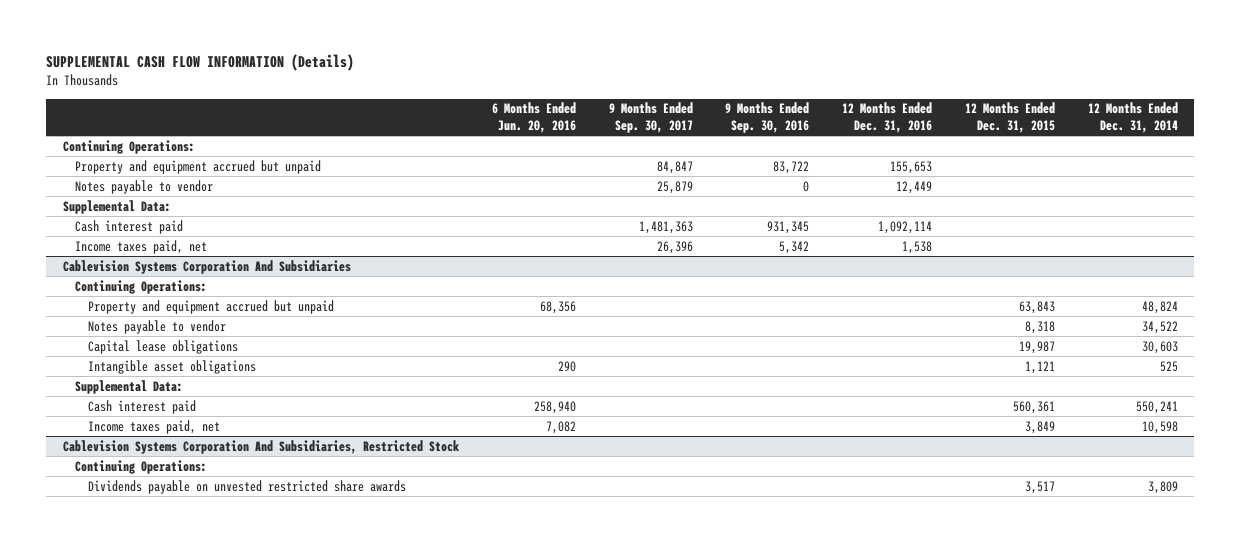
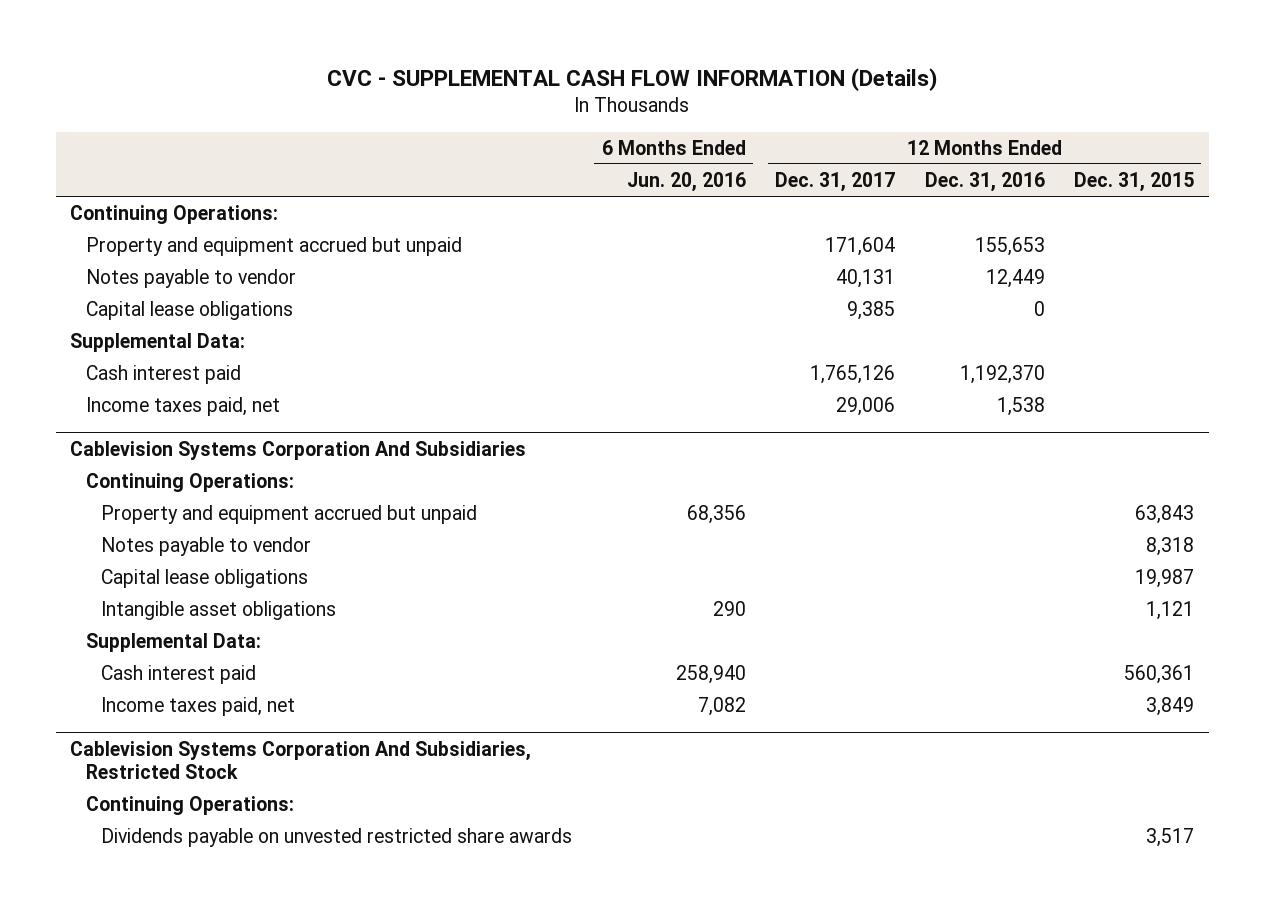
[46,54,355,72] SUPPLEMENTAL CASH FLOW INFORMATION (Details) -> [327,67,938,91] CVC - SUPPLEMENTAL CASH FLOW INFORMATION (Details)
[608,102,693,133] 9 Months Ended Sep. 30, 2017 -> none
[725,102,810,133] 9 Months Ended Sep. 30, 2016 -> none
[1087,102,1178,133] 12 Months Ended Dec. 31, 2014 -> none
none -> [775,172,896,193] Dec. 31, 2017
none -> [85,301,293,321] Capital lease obligations
[878,220,933,234] 1,092,114 -> [959,365,1045,385] 1,192,370

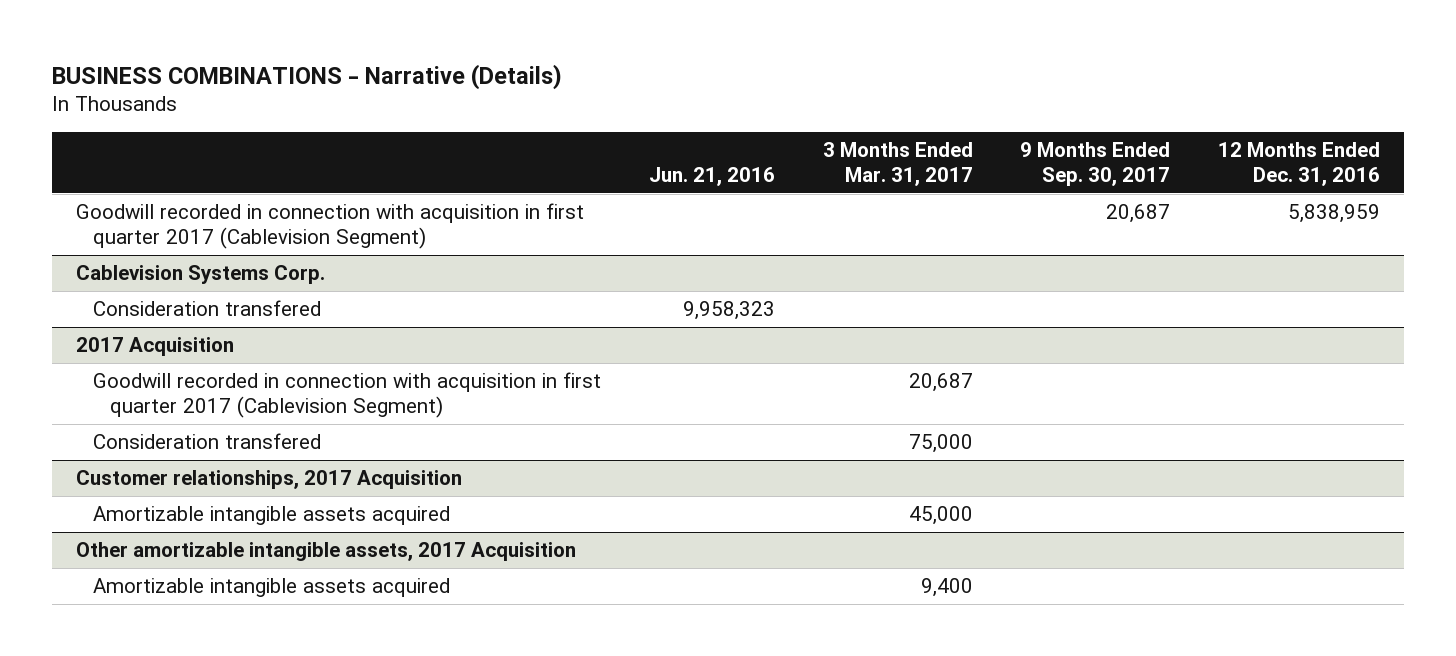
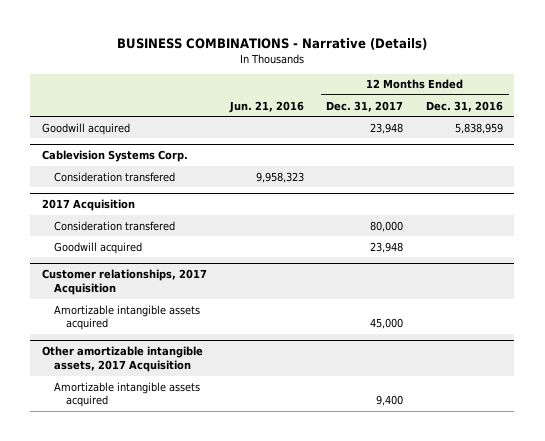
[822,142,973,186] 3 Months Ended Mar. 31, 2017 -> none
[1020,142,1171,186] 9 Months Ended Sep. 30, 2017 -> none
none -> [326,100,404,112] Dec. 31, 2017
[76,203,585,250] Goodwill recorded in connection with acquisition in first quarter 2017 (Cablevision Segment) -> [41,122,130,135] Goodwill acquired
[93,372,602,419] Goodwill recorded in connection with acquisition in first quarter 2017 (Cablevision Segment) -> none
none -> [54,241,143,254] Goodwill acquired

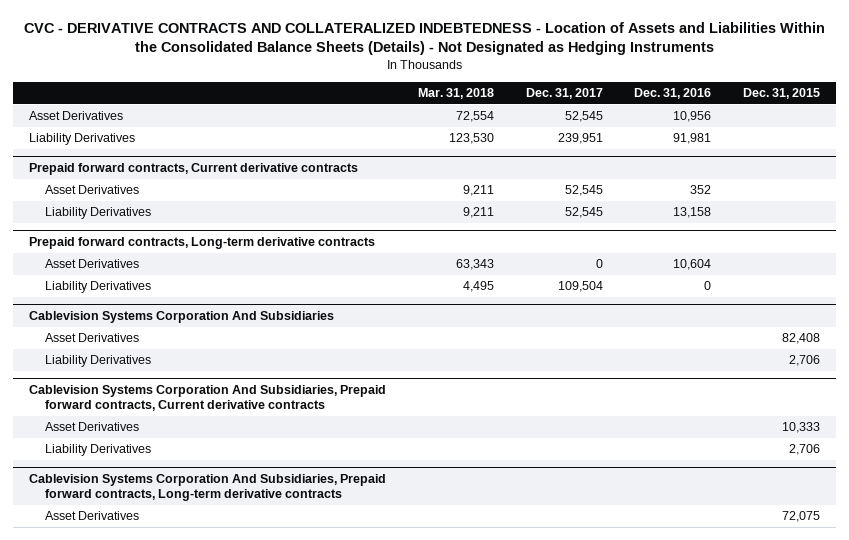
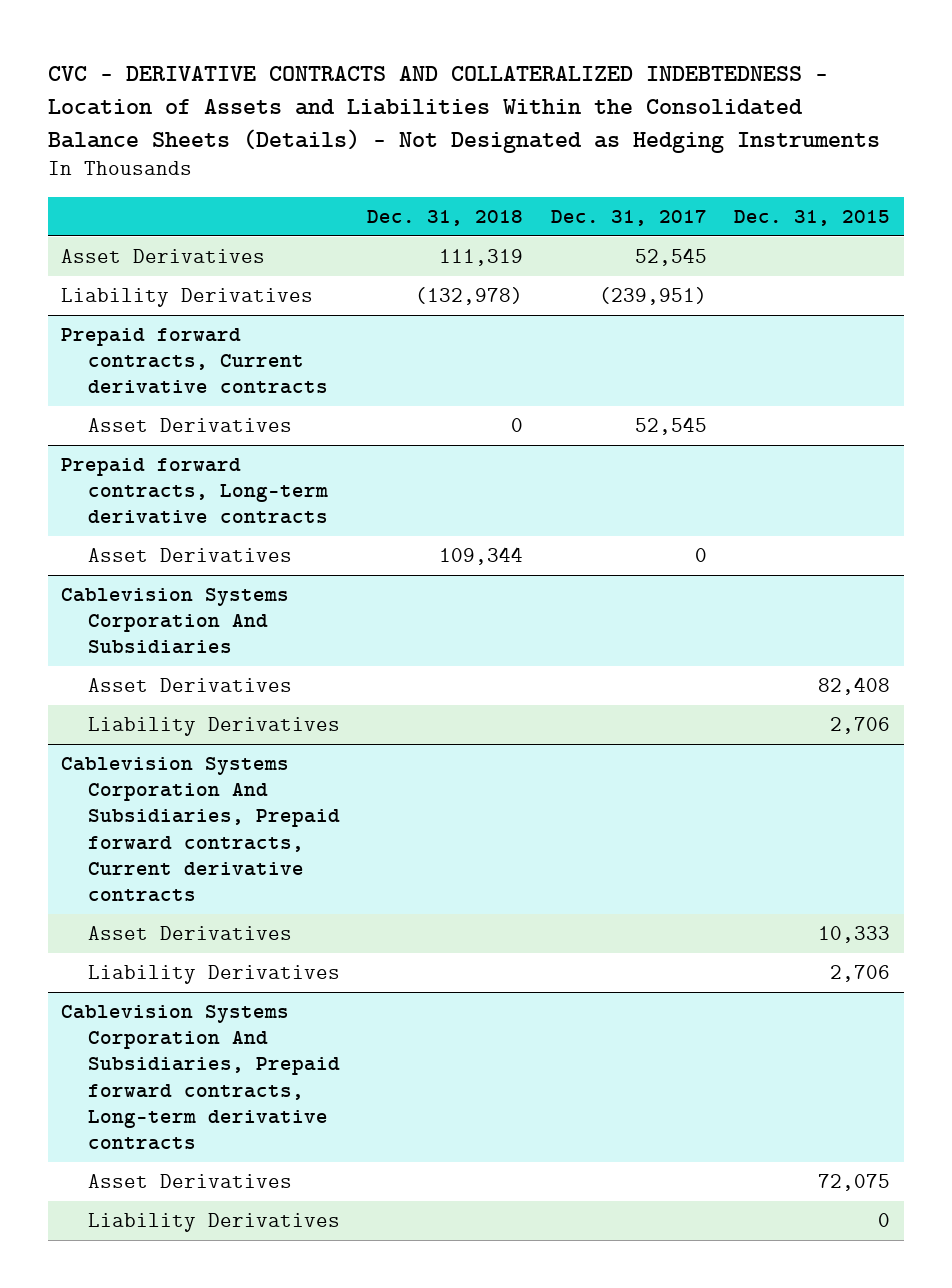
[417,87,494,99] Mar. 31, 2018 -> none
[634,87,712,99] Dec. 31, 2016 -> none
none -> [367,209,524,226] Dec. 31, 2018
[557,133,603,145] 239,951 -> [598,286,707,305] (239,951)
[44,207,151,220] Liability Derivatives -> none
[44,281,151,294] Liability Derivatives -> none
none -> [87,1212,340,1232] Liability Derivatives

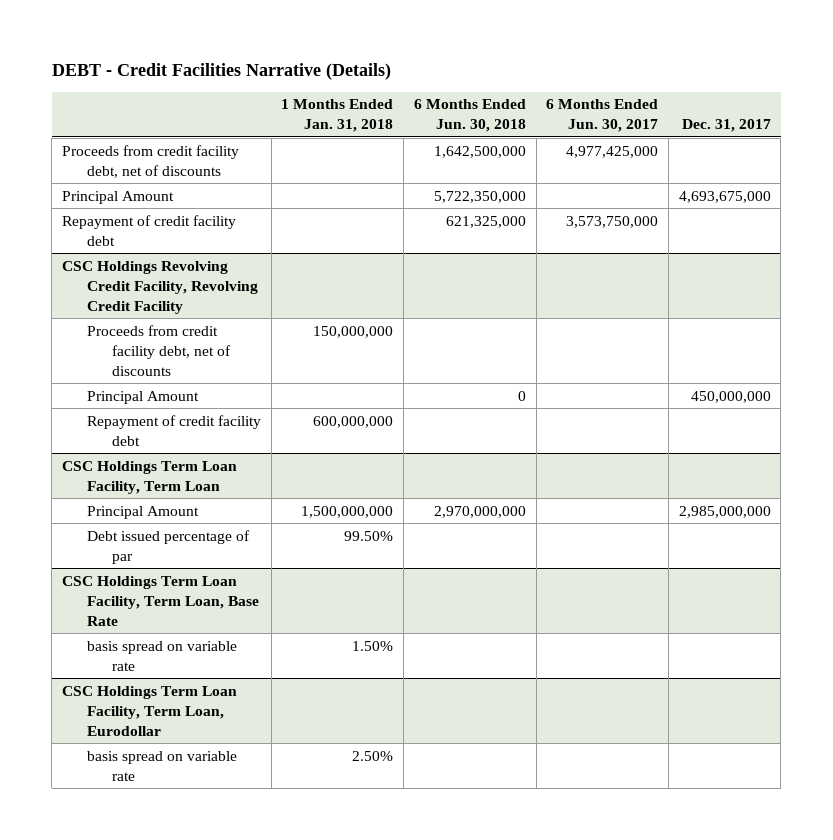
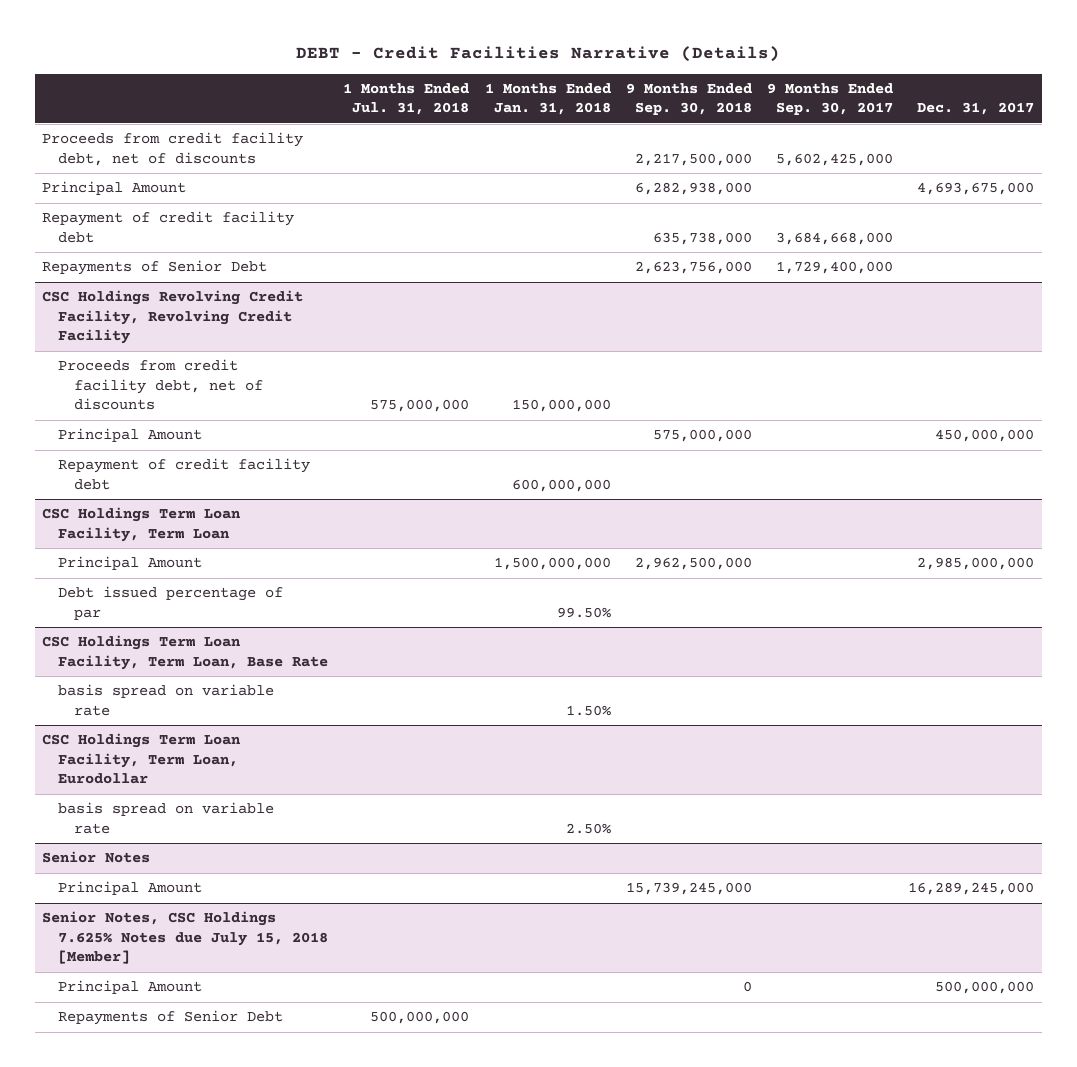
[413,99,526,133] 6 Months Ended Jun. 30, 2018 -> none
[546,99,659,133] 6 Months Ended Jun. 30, 2017 -> none
none -> [343,82,470,116] 1 Months Ended Jul. 31, 2018
none -> [625,82,752,116] 9 Months Ended Sep. 30, 2018
none -> [767,82,894,116] 9 Months Ended Sep. 30, 2017
none -> [42,260,268,276] Repayments of Senior Debt
none -> [42,851,151,864] Senior Notes
none -> [58,881,203,896] Principal Amount
none -> [42,911,329,965] Senior Notes, CSC Holdings 7.625% Notes due July 15, 2018 [Member]
none -> [58,980,203,995] Principal Amount
none -> [58,1010,284,1026] Repayments of Senior Debt

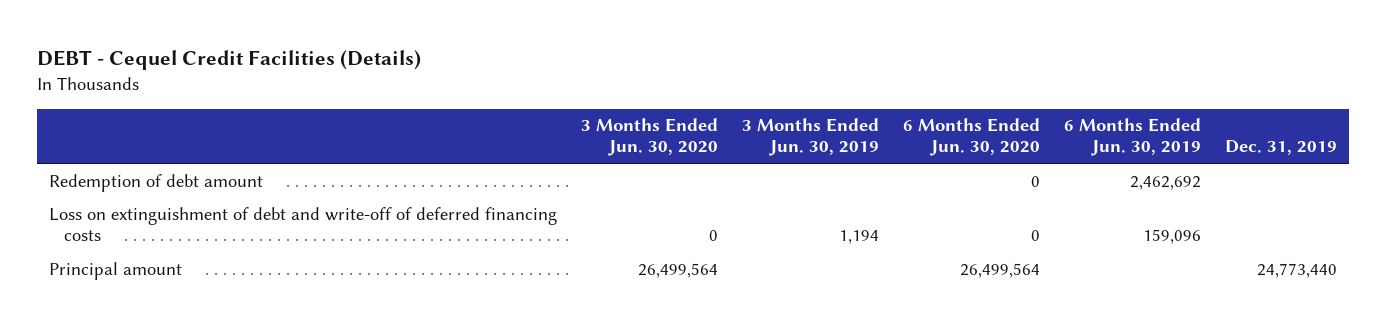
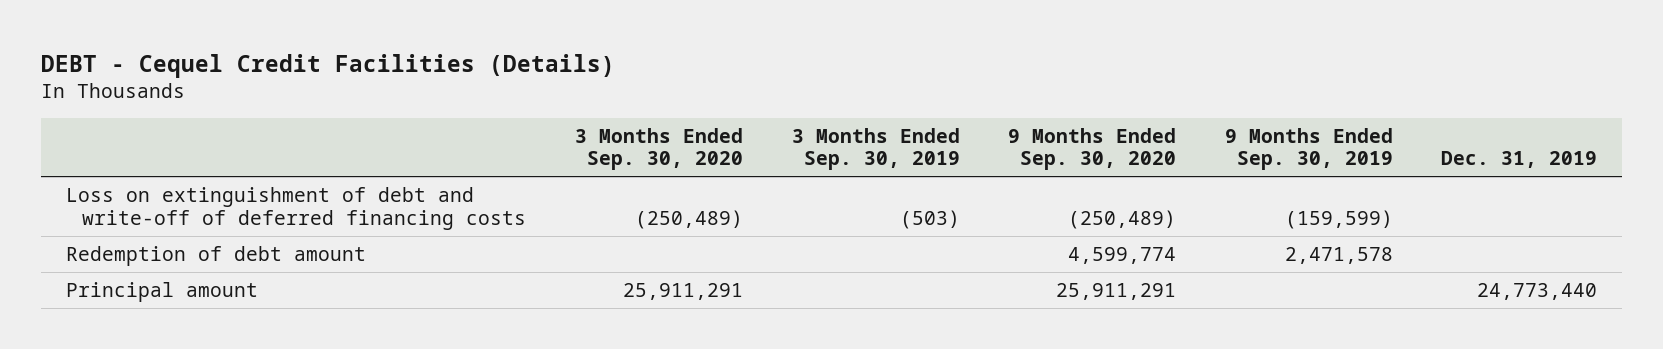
[581,118,719,157] 3 Months Ended Jun. 30, 2020 -> none
[742,118,880,157] 3 Months Ended Jun. 30, 2019 -> none
[903,118,1041,157] 6 Months Ended Jun. 30, 2020 -> none
[1064,118,1202,157] 6 Months Ended Jun. 30, 2019 -> none
none -> [574,127,743,171] 3 Months Ended Sep. 30, 2020
none -> [791,127,960,171] 3 Months Ended Sep. 30, 2019
none -> [1008,127,1177,171] 9 Months Ended Sep. 30, 2020
none -> [1224,127,1393,171] 9 Months Ended Sep. 30, 2019
[49,173,264,192] Redemption of debt amount -> [65,246,366,267] Redemption of debt amount

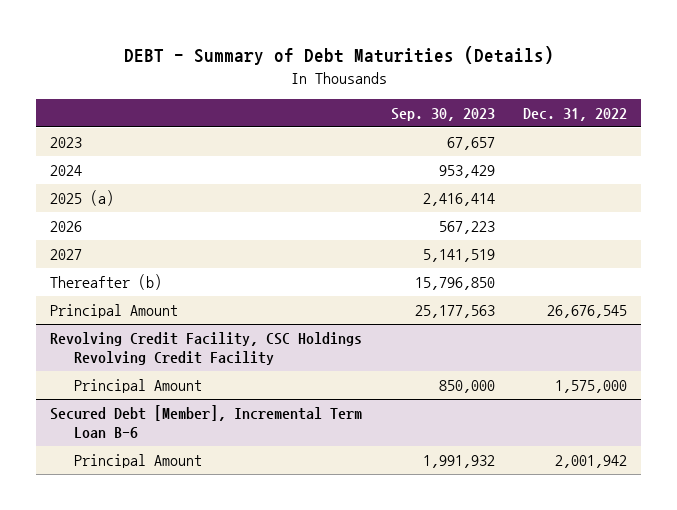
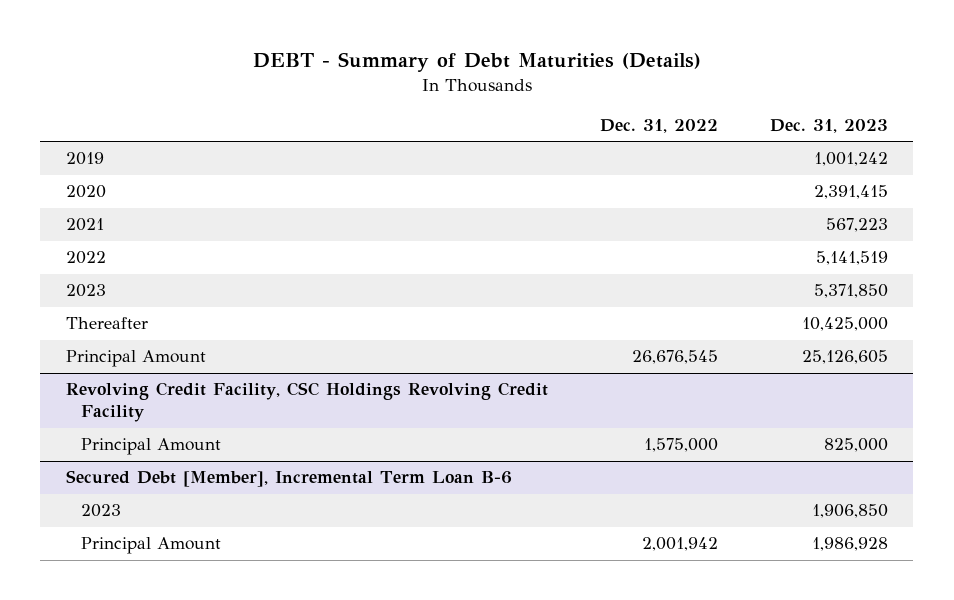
[390,108,495,122] Sep. 30, 2023 -> none
none -> [769,118,888,133] Dec. 31, 2023
none -> [66,152,105,166] 2019
none -> [66,185,107,199] 2020
none -> [66,218,105,232] 2021
none -> [66,251,107,265] 2022
[50,165,83,177] 2024 -> none
[50,190,115,207] 2025 (a) -> none
[50,221,83,233] 2026 -> none
[50,249,83,261] 2027 -> none
[50,274,163,291] Thereafter (b) -> [66,317,149,330] Thereafter
none -> [80,504,121,518] 2023

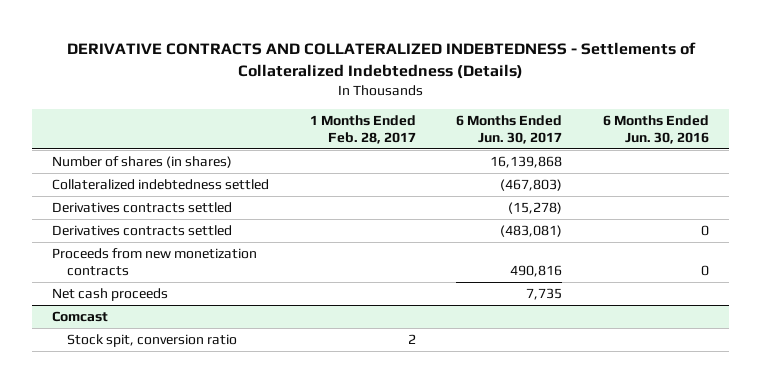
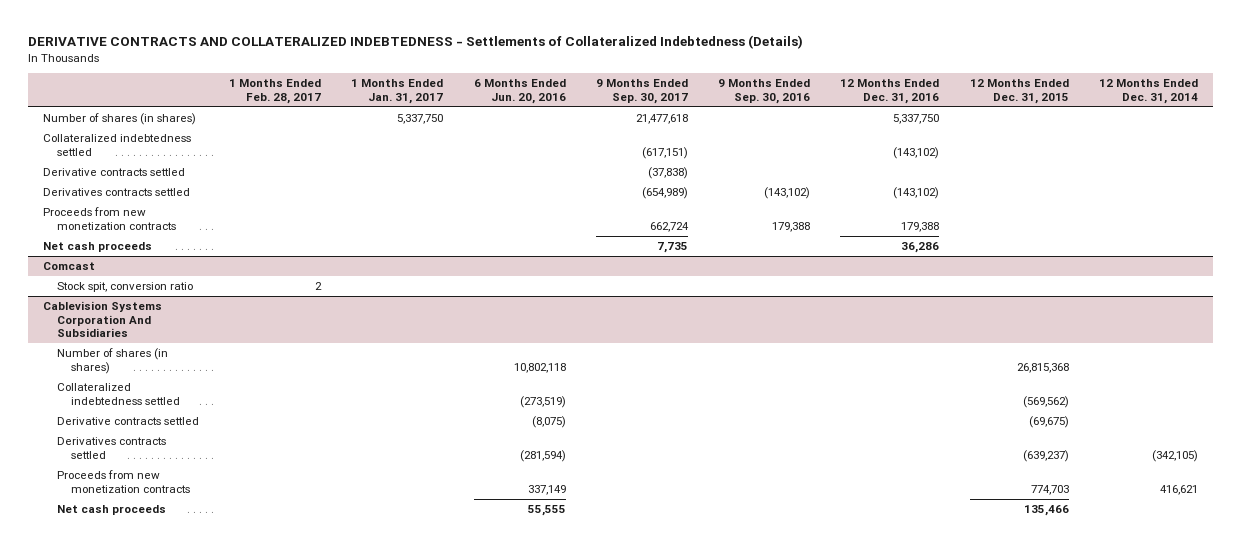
[456,115,563,144] 6 Months Ended Jun. 30, 2017 -> none
[602,115,709,144] 6 Months Ended Jun. 30, 2016 -> none
none -> [351,79,444,104] 1 Months Ended Jan. 31, 2017
none -> [473,79,566,104] 6 Months Ended Jun. 20, 2016
none -> [595,79,688,104] 9 Months Ended Sep. 30, 2017
none -> [718,79,811,104] 9 Months Ended Sep. 30, 2016
none -> [840,79,940,104] 12 Months Ended Dec. 31, 2016
none -> [969,79,1069,104] 12 Months Ended Dec. 31, 2015
none -> [1098,79,1198,104] 12 Months Ended Dec. 31, 2014
[52,202,233,214] Derivatives contracts settled -> [43,168,186,177] Derivative contracts settled
none -> [43,301,163,338] Cablevision Systems Corporation And Subsidiaries
none -> [56,348,168,374] Number of shares (in shares)
none -> [56,383,180,405] Collateralized indebtedness settled
none -> [56,417,199,426] Derivative contracts settled
none -> [56,437,166,459] Derivatives contracts settled
none -> [56,470,190,493] Proceeds from new monetization contracts
none -> [56,505,166,516] Net cash proceeds

